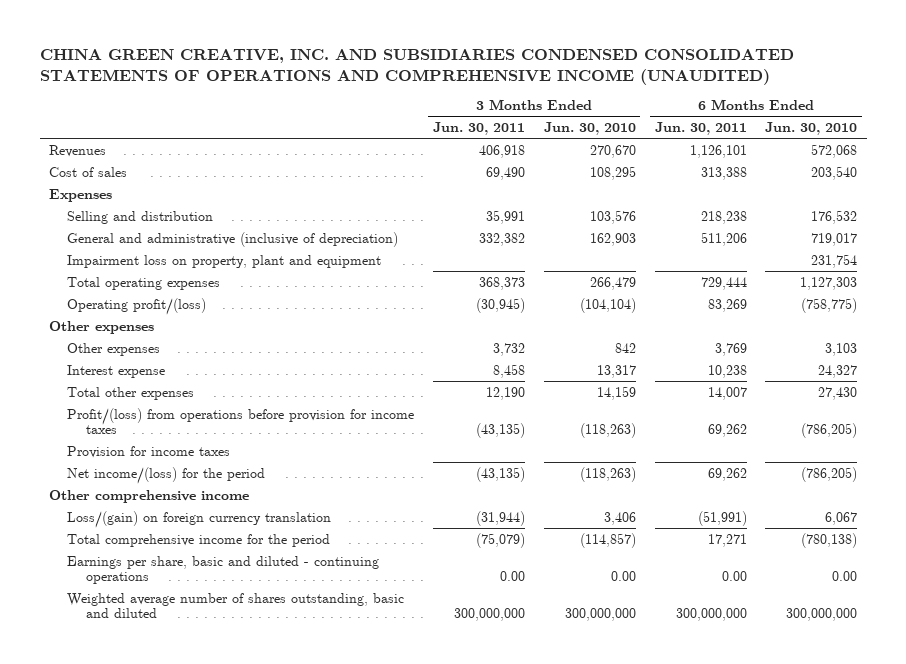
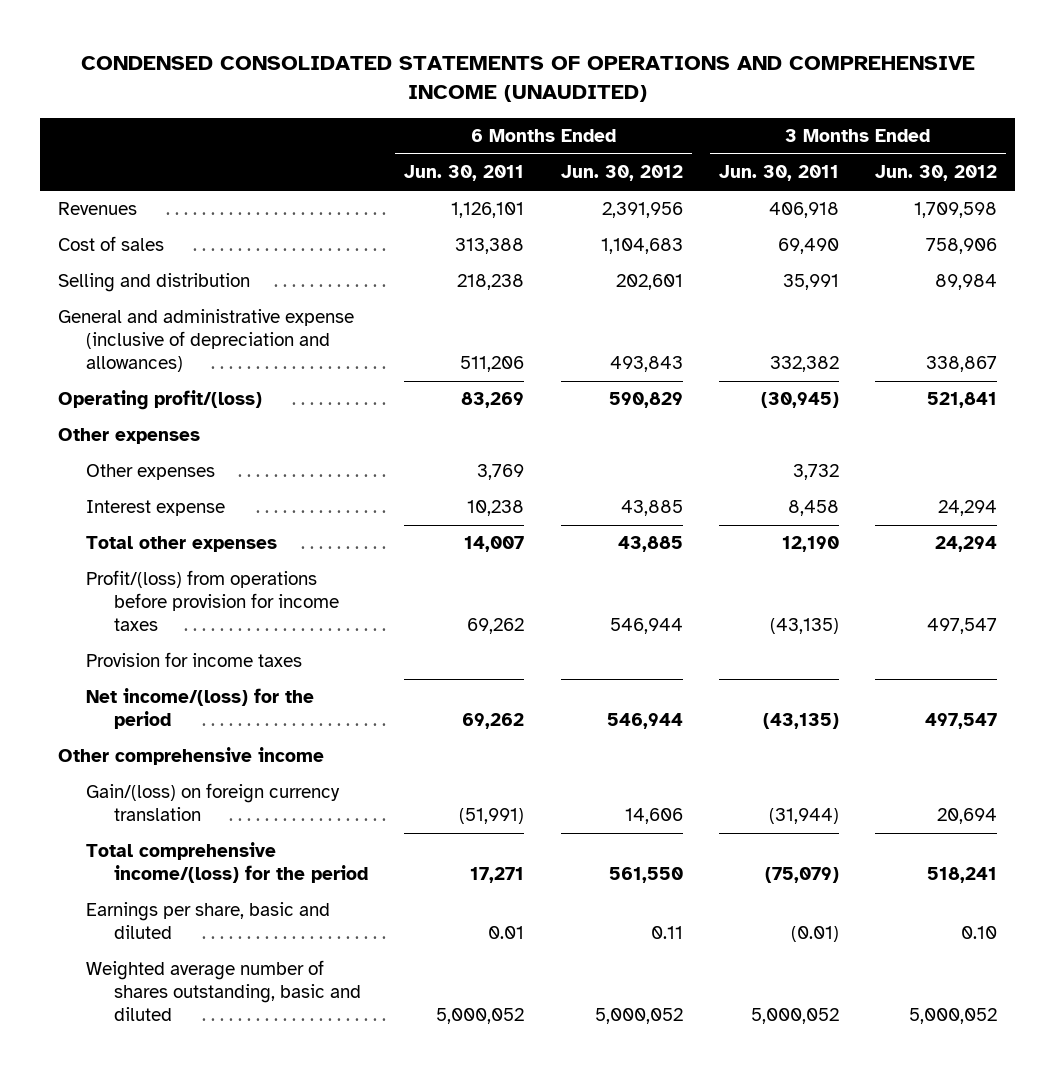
[39,49,794,86] CHINA GREEN CREATIVE, INC. AND SUBSIDIARIES CONDENSED CONSOLIDATED STATEMENTS OF OPERATIONS AND COMPREHENSIVE INCOME (UNAUDITED) -> [80,55,975,102] CONDENSED CONSOLIDATED STATEMENTS OF OPERATIONS AND COMPREHENSIVE INCOME (UNAUDITED)
[543,121,636,135] Jun. 30, 2010 -> none
[765,121,858,135] Jun. 30, 2010 -> none
none -> [560,165,683,182] Jun. 30, 2012
none -> [874,165,997,182] Jun. 30, 2012
[48,188,112,202] Expenses -> none
[67,254,382,268] Impairment loss on property, plant and equipment -> none
[67,276,221,290] Total operating expenses -> none
[67,231,399,247] General and administrative (inclusive of depreciation) -> [58,309,355,373] General and administrative expense (inclusive of depreciation and allowances)
[67,510,332,528] Loss/(gain) on foreign currency translation -> [86,783,341,822] Gain/(loss) on foreign currency translation
[67,533,331,547] Total comprehensive income for the period -> [86,842,369,884] Total comprehensive income/(loss) for the period
[67,555,380,584] Earnings per share, basic and diluted - continuing operations -> [86,902,331,940] Earnings per share, basic and diluted
[500,570,526,581] 0.00 -> [790,926,839,943] (0.01)
[721,570,747,581] 0.00 -> [488,926,525,940] 0.01
[454,607,526,621] 300,000,000 -> [750,1008,839,1025] 5,000,052
[675,607,747,621] 300,000,000 -> [436,1008,525,1025] 5,000,052

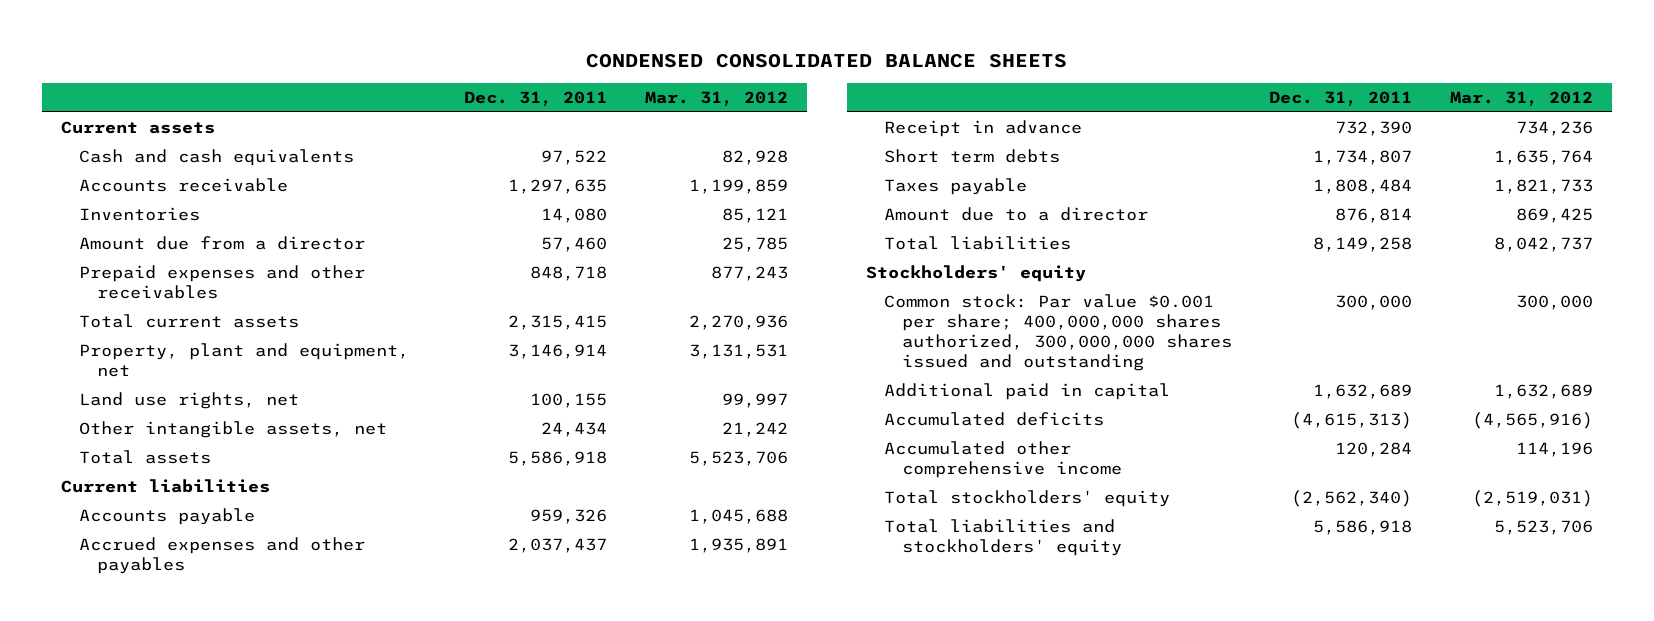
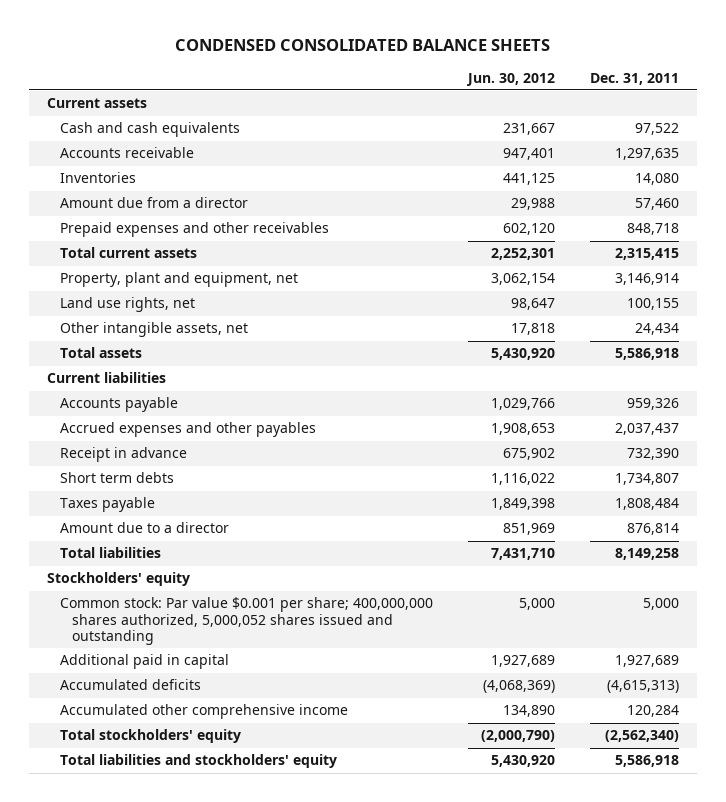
[645,90,789,106] Mar. 31, 2012 -> none
none -> [465,72,555,86] Jun. 30, 2012
[883,294,1232,371] Common stock: Par value $0.001 per share; 400,000,000 shares authorized, 300,000,000 shares issued and outstanding -> [59,597,433,646] Common stock: Par value $0.001 per share; 400,000,000 shares authorized, 5,000,052 shares issued and outstanding
[1335,295,1413,311] 300,000 -> [643,598,680,611] 5,000
[1313,384,1413,400] 1,632,689 -> [615,655,680,668] 1,927,689

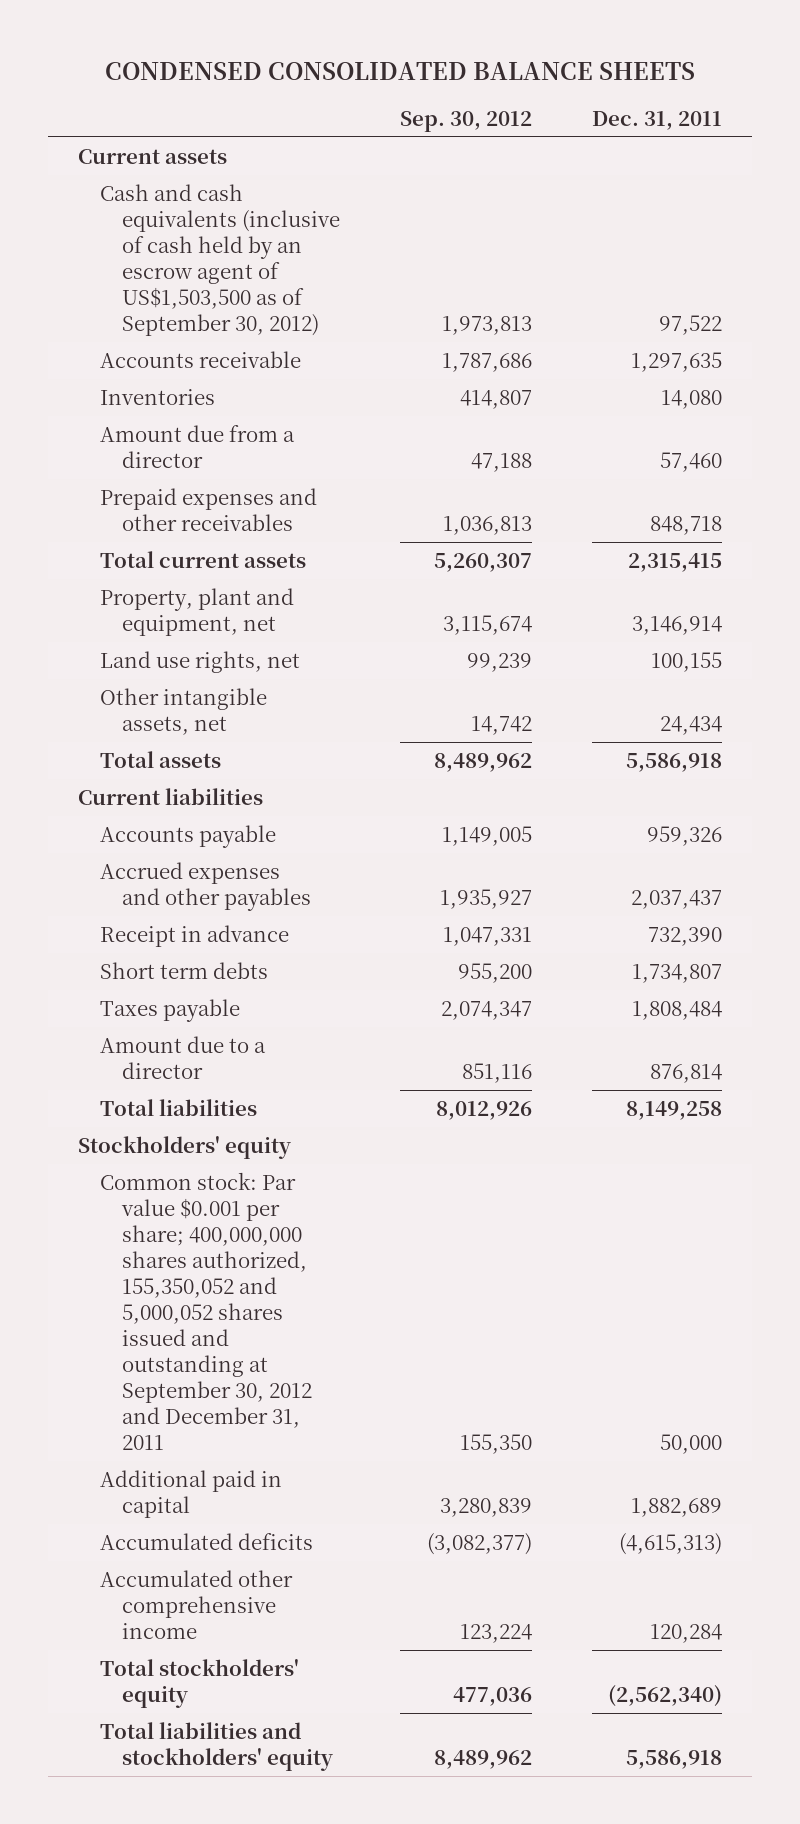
[465,72,555,86] Jun. 30, 2012 -> none
none -> [399,110,532,132] Sep. 30, 2012
[59,122,240,138] Cash and cash equivalents -> [99,183,340,336] Cash and cash equivalents (inclusive of cash held by an escrow agent of US$1,503,500 as of September 30, 2012)
[59,597,433,646] Common stock: Par value $0.001 per share; 400,000,000 shares authorized, 5,000,052 shares issued and outstanding -> [99,1171,312,1450] Common stock: Par value $0.001 per share; 400,000,000 shares authorized, 155,350,052 and 5,000,052 shares issued and outstanding at September 30, 2012 and December 31, 2011
[643,598,680,611] 5,000 -> [660,1433,723,1454] 50,000
[615,655,680,668] 1,927,689 -> [631,1497,723,1517] 1,882,689

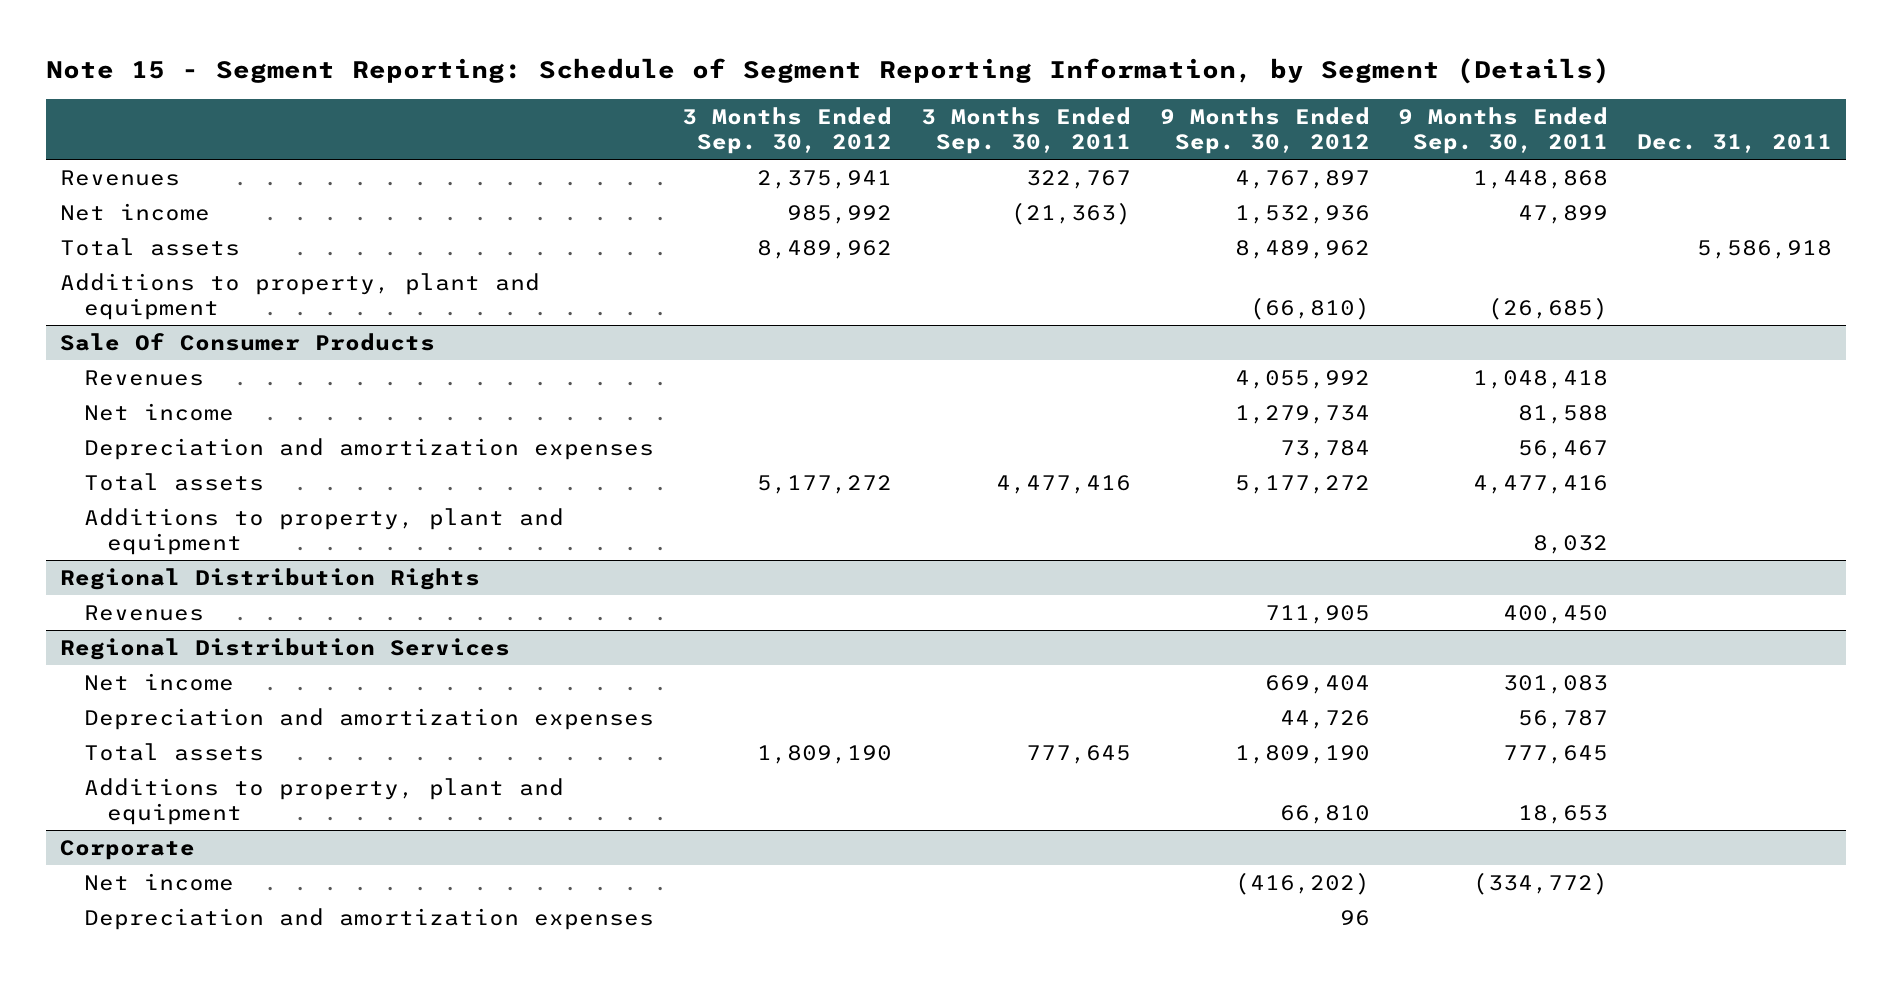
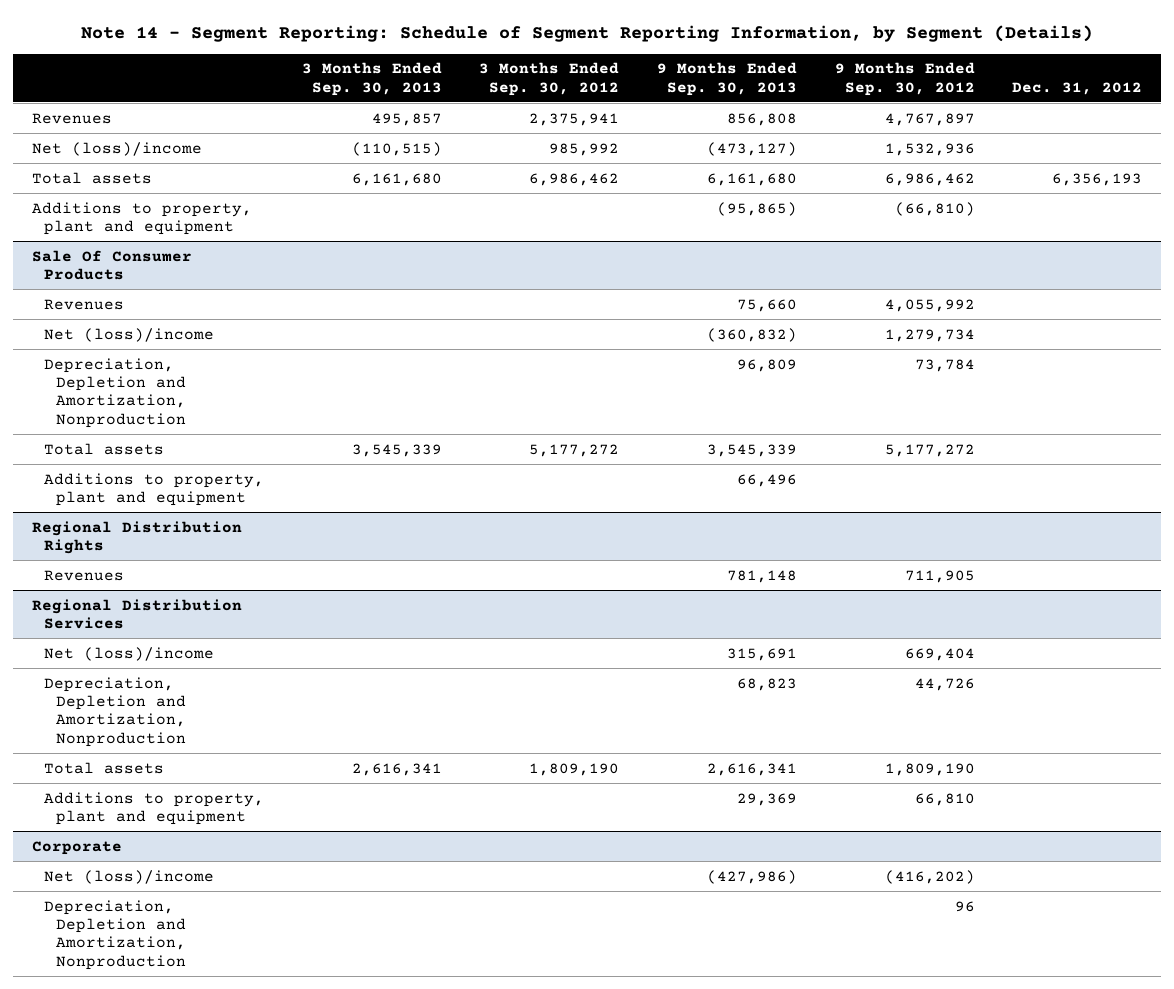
[46,58,1611,85] Note 15 - Segment Reporting: Schedule of Segment Reporting Information, by Segment (Details) -> [81,24,1094,42] Note 14 - Segment Reporting: Schedule of Segment Reporting Information, by Segment (Details)
[920,107,1131,155] 3 Months Ended Sep. 30, 2011 -> none
[1398,107,1609,155] 9 Months Ended Sep. 30, 2011 -> none
[1636,134,1832,154] Dec. 31, 2011 -> none
none -> [301,62,442,96] 3 Months Ended Sep. 30, 2013
none -> [657,62,798,96] 9 Months Ended Sep. 30, 2013
none -> [1012,81,1143,95] Dec. 31, 2012
[60,202,211,221] Net income -> [31,141,202,156] Net (loss)/income
[757,239,893,259] 8,489,962 -> [529,172,620,186] 6,986,462
[1234,239,1370,259] 8,489,962 -> [884,172,975,186] 6,986,462
[83,402,234,421] Net income -> [44,327,215,342] Net (loss)/income
[83,437,654,460] Depreciation and amortization expenses -> [44,357,187,428] Depreciation, Depletion and Amortization, Nonproduction
[83,672,234,691] Net income -> [44,646,215,661] Net (loss)/income
[83,707,654,730] Depreciation and amortization expenses -> [44,676,187,747] Depreciation, Depletion and Amortization, Nonproduction
[83,872,234,891] Net income -> [44,869,215,884] Net (loss)/income
[83,907,654,930] Depreciation and amortization expenses -> [44,899,187,970] Depreciation, Depletion and Amortization, Nonproduction

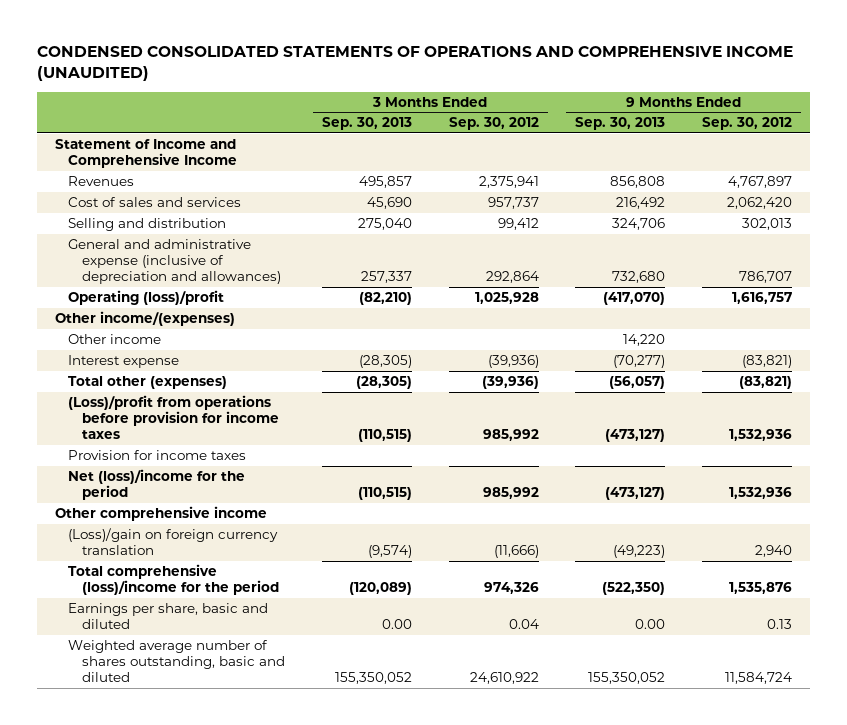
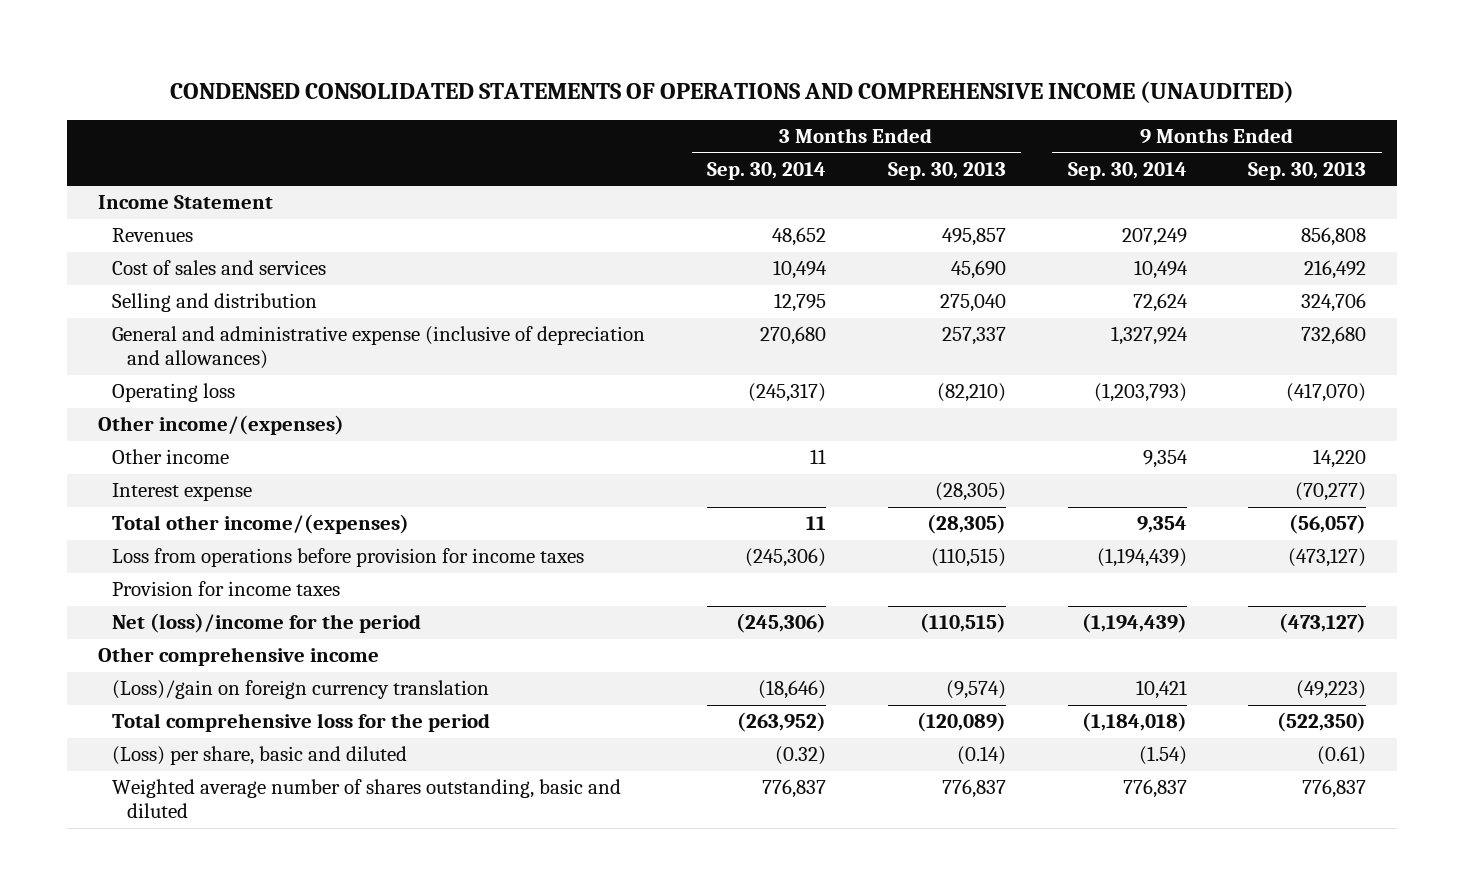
[448,117,539,131] Sep. 30, 2012 -> none
[702,117,793,131] Sep. 30, 2012 -> none
none -> [706,161,826,180] Sep. 30, 2014
none -> [1067,161,1187,180] Sep. 30, 2014
[54,138,238,169] Statement of Income and Comprehensive Income -> none
none -> [97,195,273,210] Income Statement
[68,289,225,305] Operating (loss)/profit -> [112,383,236,403] Operating loss
[68,375,228,389] Total other (expenses) -> [112,514,410,535] Total other income/(expenses)
[68,394,280,440] (Loss)/profit from operations before provision for income taxes -> [112,548,585,568] Loss from operations before provision for income taxes
[68,563,280,596] Total comprehensive (loss)/income for the period -> [112,713,491,733] Total comprehensive loss for the period
[68,602,269,630] Earnings per share, basic and diluted -> [112,746,408,766] (Loss) per share, basic and diluted
[381,619,412,630] 0.00 -> [956,746,1006,766] (0.14)
[635,619,666,630] 0.00 -> [1317,746,1367,766] (0.61)
[334,672,412,685] 155,350,052 -> [941,779,1006,799] 776,837
[588,672,666,685] 155,350,052 -> [1302,779,1367,799] 776,837

